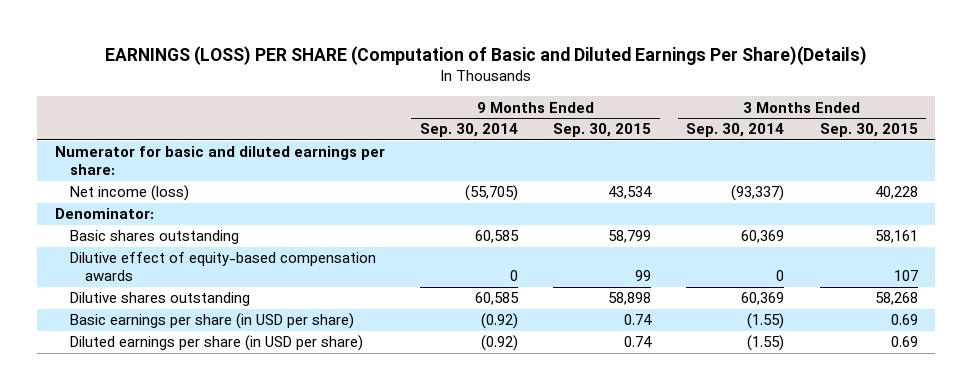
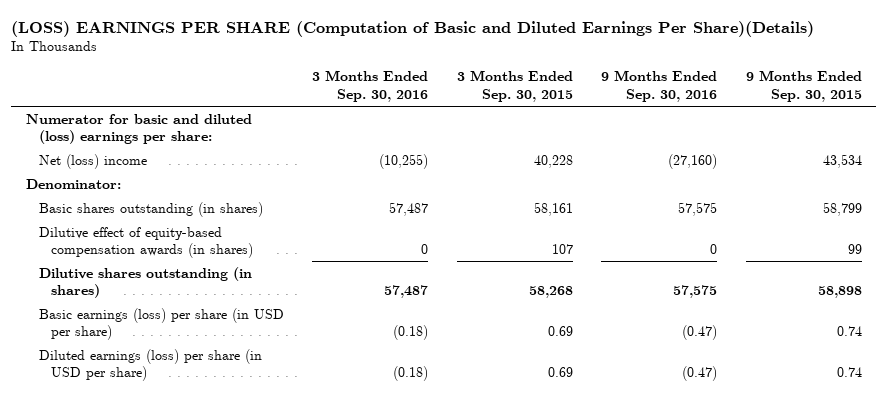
[105,45,868,65] EARNINGS (LOSS) PER SHARE (Computation of Basic and Diluted Earnings Per Share)(Details) -> [11,20,815,37] (LOSS) EARNINGS PER SHARE (Computation of Basic and Diluted Earnings Per Share)(Details)
[419,123,518,138] Sep. 30, 2014 -> none
[686,123,785,138] Sep. 30, 2014 -> none
none -> [312,70,429,102] 3 Months Ended Sep. 30, 2016
none -> [601,70,718,102] 9 Months Ended Sep. 30, 2016
[54,146,385,176] Numerator for basic and diluted earnings per share: -> [25,113,252,145] Numerator for basic and diluted (loss) earnings per share:
[69,185,189,202] Net income (loss) -> [38,153,147,169] Net (loss) income
[69,230,239,245] Basic shares outstanding -> [38,201,263,217] Basic shares outstanding (in shares)
[69,252,376,282] Dilutive effect of equity-based compensation awards -> [38,226,254,259] Dilutive effect of equity-based compensation awards (in shares)
[69,292,250,307] Dilutive shares outstanding -> [38,266,252,299] Dilutive shares outstanding (in shares)
[69,313,354,330] Basic earnings per share (in USD per share) -> [38,307,284,341] Basic earnings (loss) per share (in USD per share)
[69,335,363,352] Diluted earnings per share (in USD per share) -> [38,348,262,382] Diluted earnings (loss) per share (in USD per share)

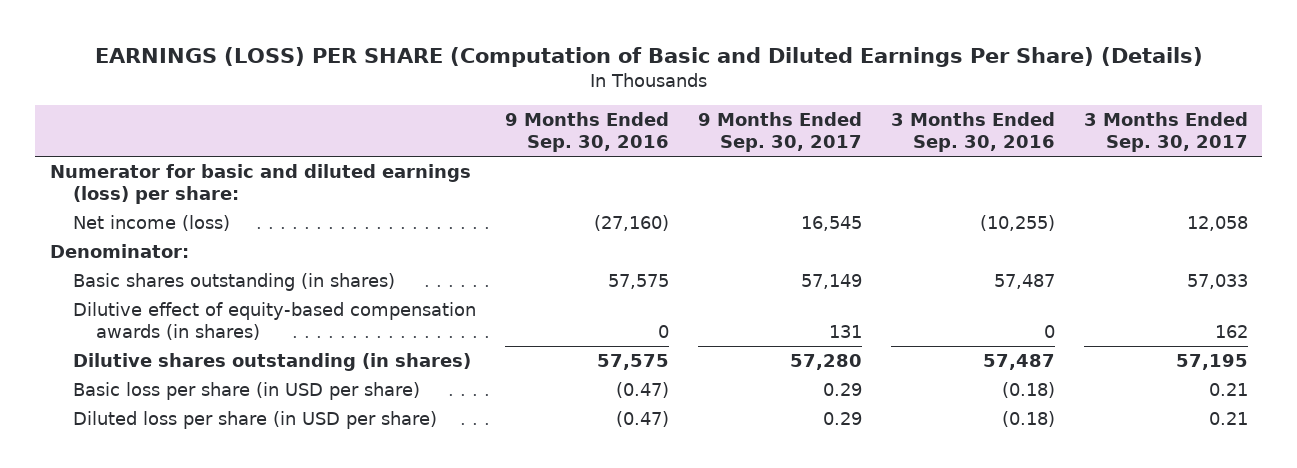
[11,20,815,37] (LOSS) EARNINGS PER SHARE (Computation of Basic and Diluted Earnings Per Share)(Details) -> [94,46,1203,67] EARNINGS (LOSS) PER SHARE (Computation of Basic and Diluted Earnings Per Share) (Details)
[456,70,573,102] 3 Months Ended Sep. 30, 2015 -> none
[745,70,862,102] 9 Months Ended Sep. 30, 2015 -> none
none -> [697,112,862,153] 9 Months Ended Sep. 30, 2017
none -> [1083,112,1248,153] 3 Months Ended Sep. 30, 2017
[25,113,252,145] Numerator for basic and diluted (loss) earnings per share: -> [49,164,471,205] Numerator for basic and diluted earnings (loss) per share:
[38,153,147,169] Net (loss) income -> [72,215,230,232] Net income (loss)
[38,307,284,341] Basic earnings (loss) per share (in USD per share) -> [72,382,420,401] Basic loss per share (in USD per share)
[38,348,262,382] Diluted earnings (loss) per share (in USD per share) -> [72,411,437,430] Diluted loss per share (in USD per share)

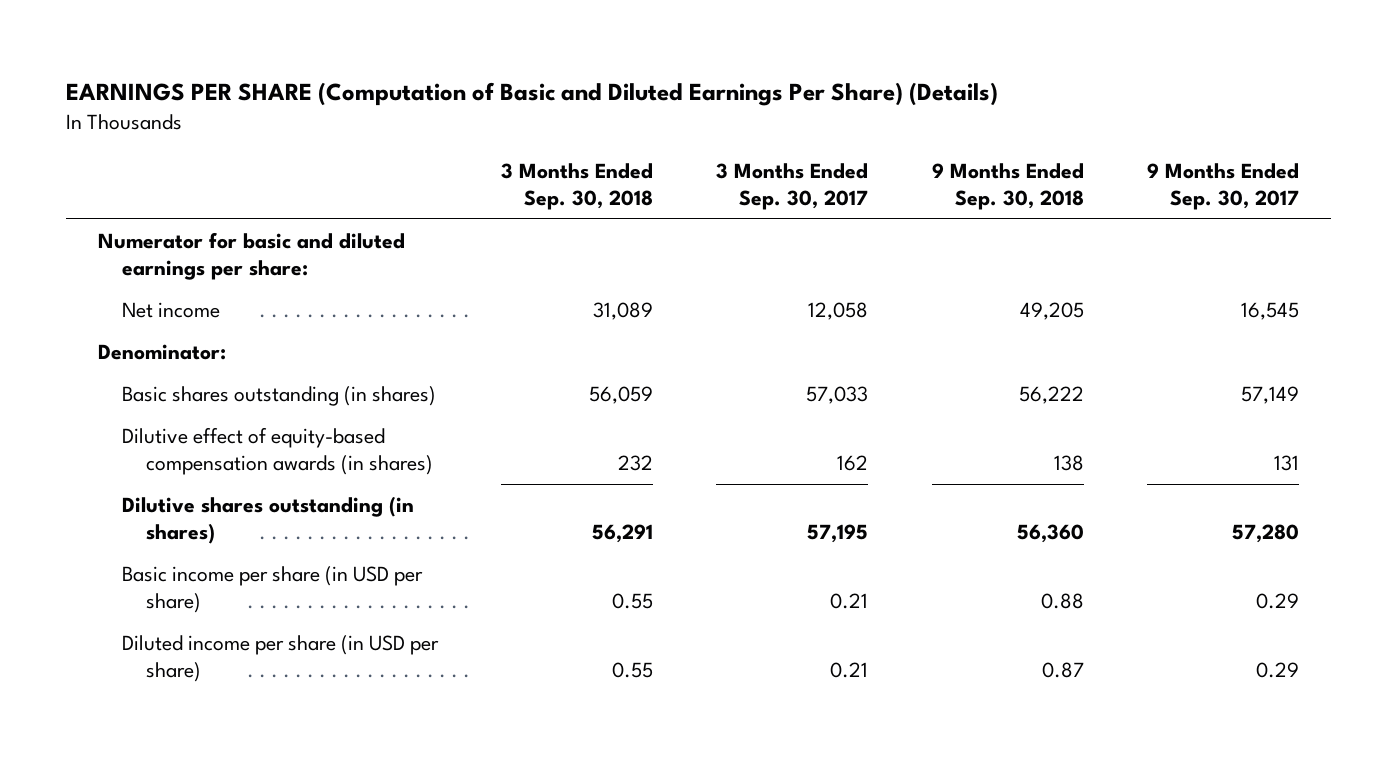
[94,46,1203,67] EARNINGS (LOSS) PER SHARE (Computation of Basic and Diluted Earnings Per Share) (Details) -> [66,81,999,106] EARNINGS PER SHARE (Computation of Basic and Diluted Earnings Per Share) (Details)
[504,112,669,153] 9 Months Ended Sep. 30, 2016 -> none
[890,112,1055,153] 3 Months Ended Sep. 30, 2016 -> none
none -> [501,162,654,211] 3 Months Ended Sep. 30, 2018
none -> [931,162,1084,211] 9 Months Ended Sep. 30, 2018
[49,164,471,205] Numerator for basic and diluted earnings (loss) per share: -> [98,231,406,281] Numerator for basic and diluted earnings per share:
[72,215,230,232] Net income (loss) -> [121,301,220,318] Net income
[72,382,420,401] Basic loss per share (in USD per share) -> [121,565,423,614] Basic income per share (in USD per share)
[72,411,437,430] Diluted loss per share (in USD per share) -> [121,634,439,683] Diluted income per share (in USD per share)

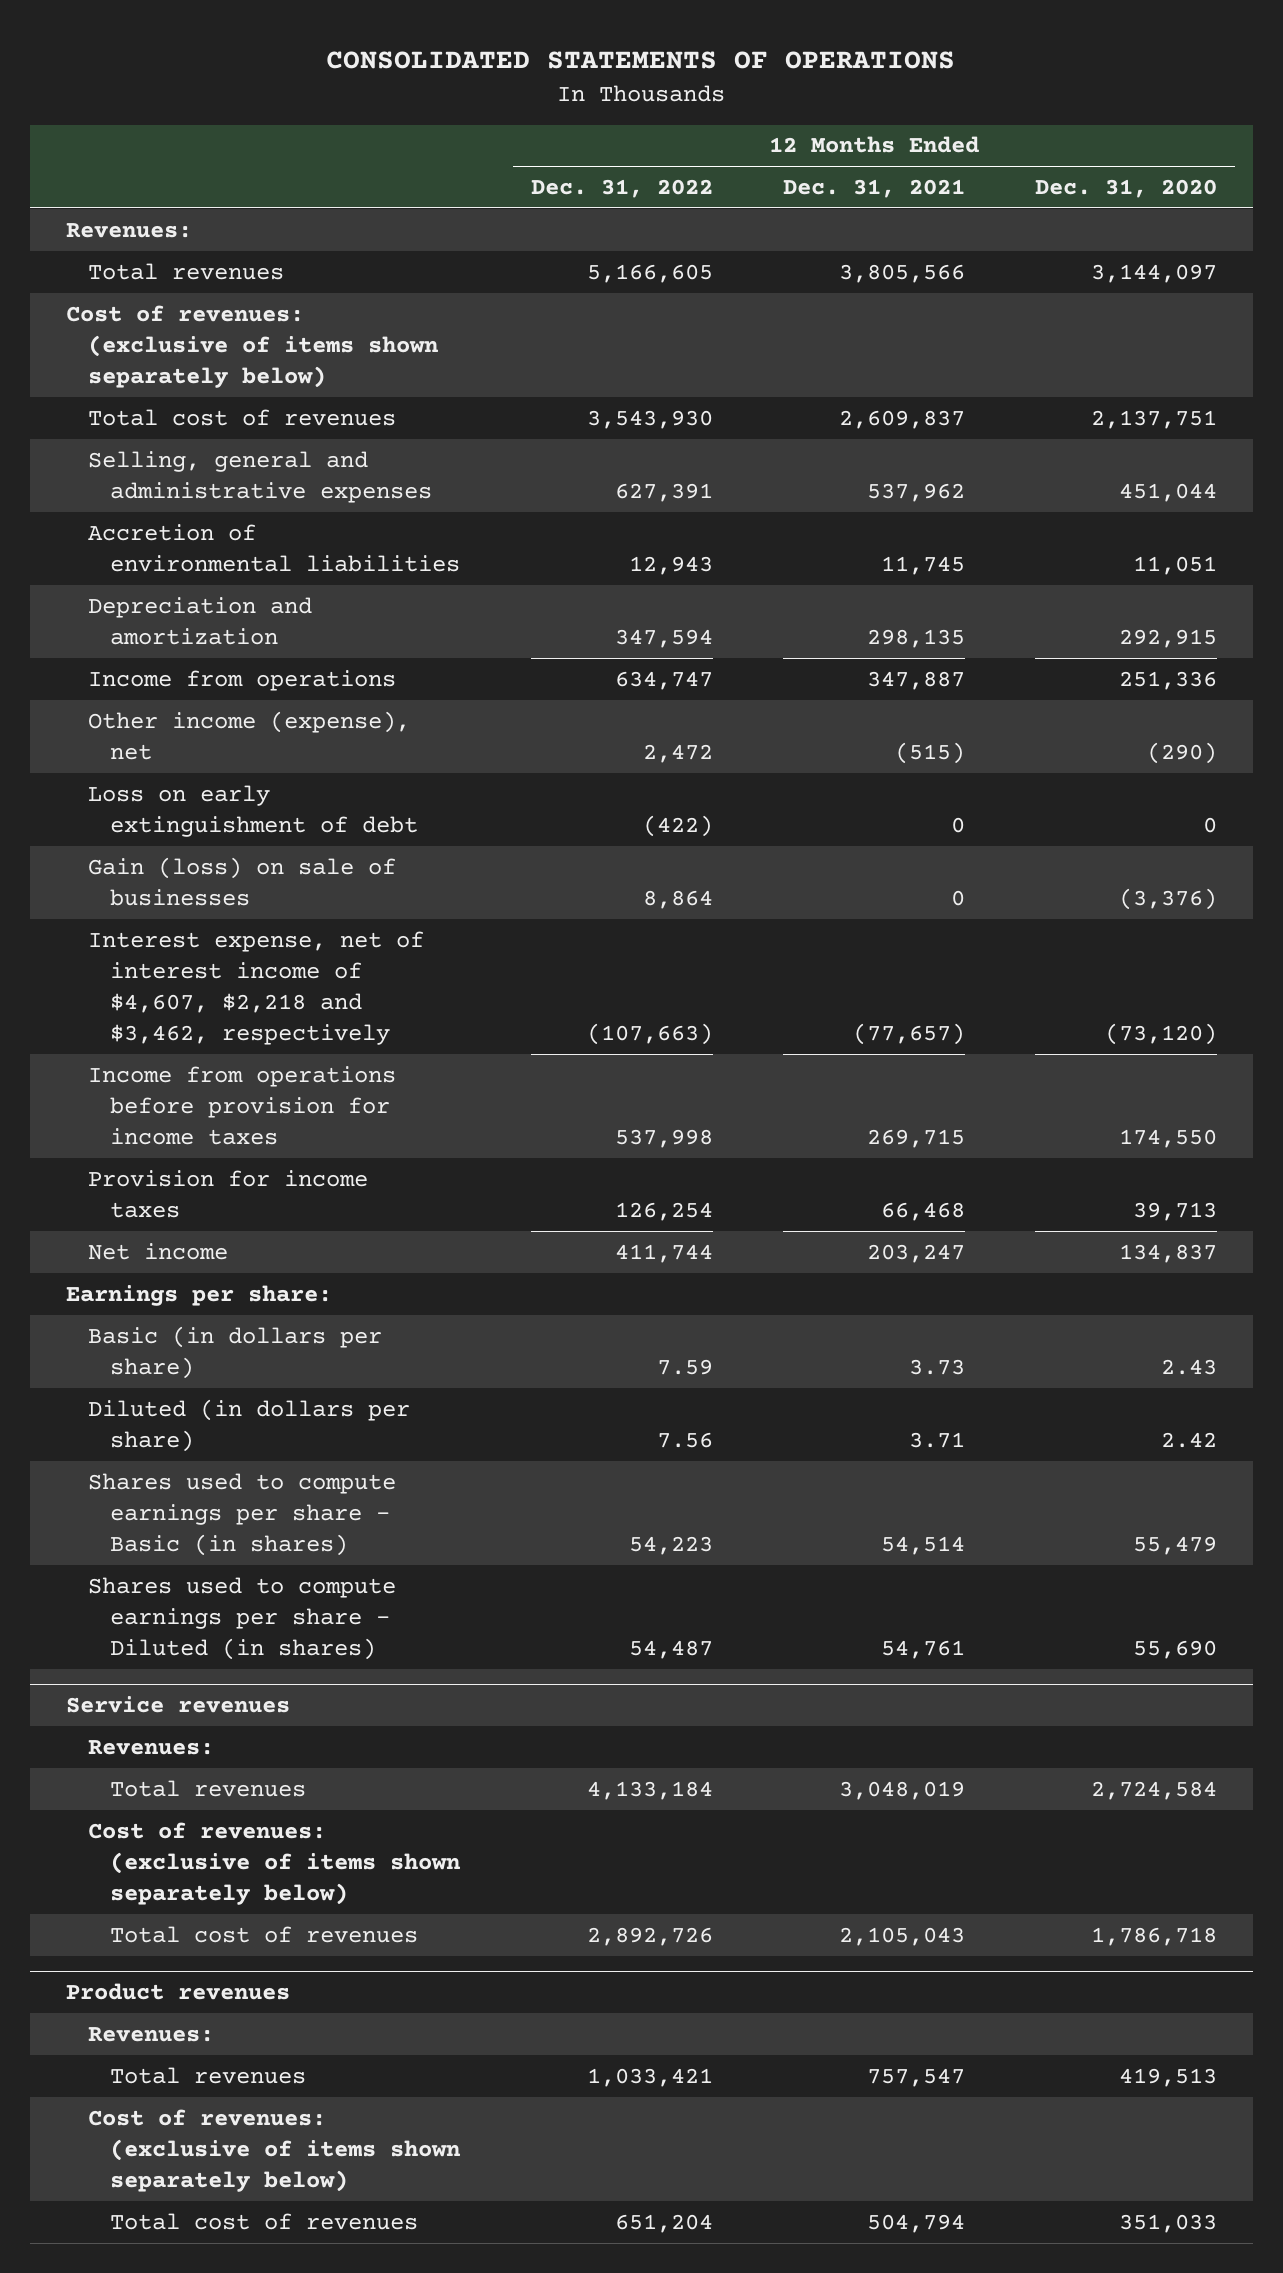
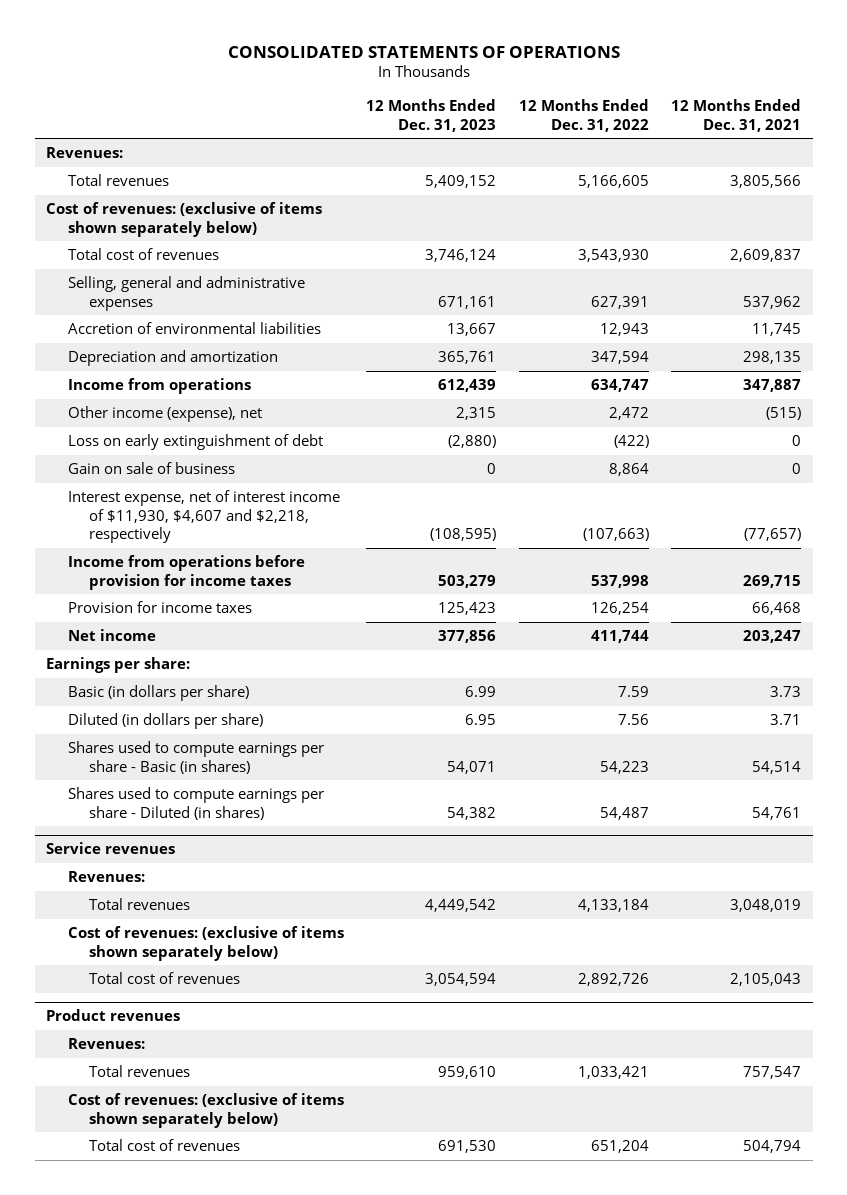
[1035,179,1218,199] Dec. 31, 2020 -> none
none -> [366,98,497,132] 12 Months Ended Dec. 31, 2023
[87,856,396,906] Gain (loss) on sale of businesses -> [67,461,235,474] Gain on sale of business
[87,930,424,1046] Interest expense, net of interest income of $4,607, $2,218 and $3,462, respectively -> [67,489,340,544] Interest expense, net of interest income of $11,930, $4,607 and $2,218, respectively

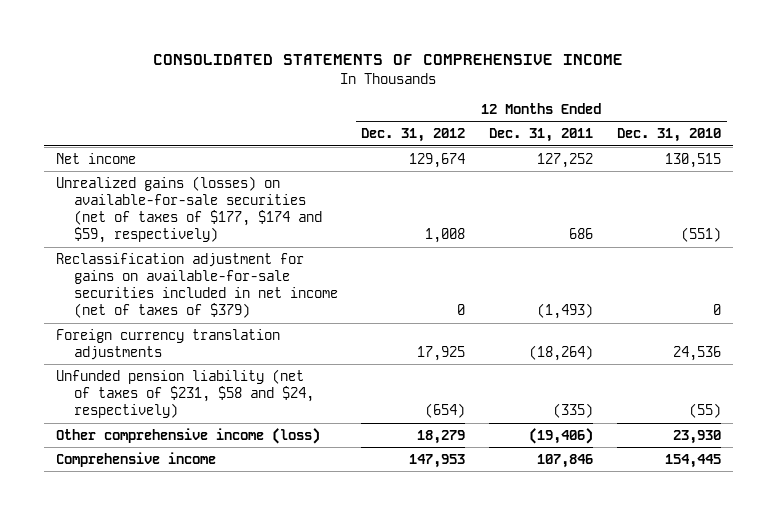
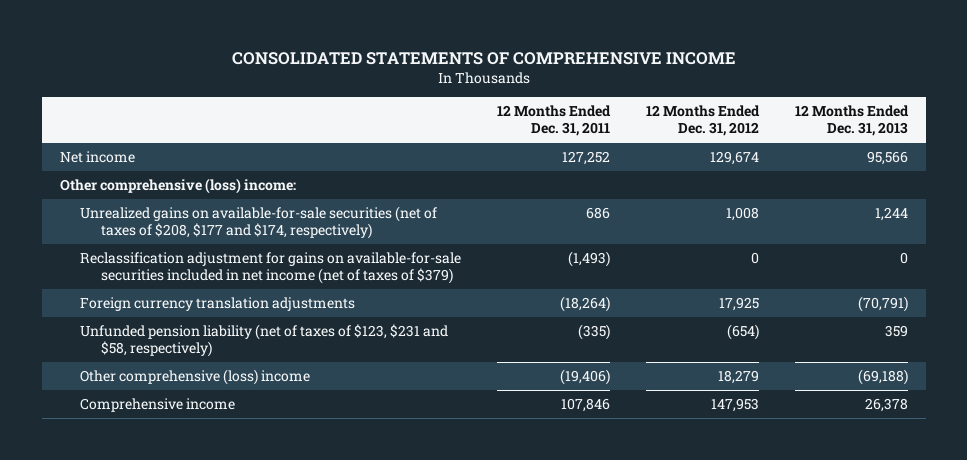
[616,128,721,143] Dec. 31, 2010 -> none
none -> [794,105,909,137] 12 Months Ended Dec. 31, 2013
none -> [59,178,296,195] Other comprehensive (loss) income:
[55,175,322,244] Unrealized gains (losses) on available-for-sale securities (net of taxes of $177, $174 and $59, respectively) -> [80,206,438,240] Unrealized gains on available-for-sale securities (net of taxes of $208, $177 and $174, respectively)
[55,368,314,419] Unfunded pension liability (net of taxes of $231, $58 and $24, respectively) -> [80,324,449,358] Unfunded pension liability (net of taxes of $123, $231 and $58, respectively)
[55,427,320,444] Other comprehensive income (loss) -> [80,369,311,386] Other comprehensive (loss) income

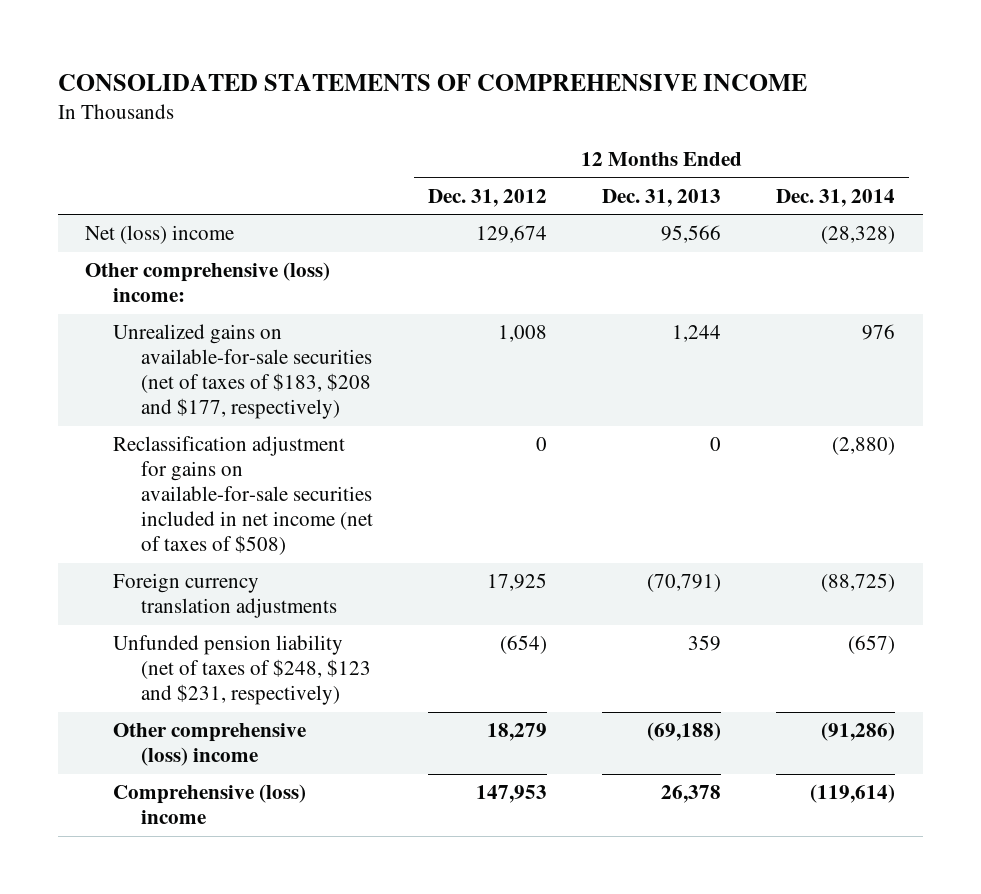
[497,105,612,137] 12 Months Ended Dec. 31, 2011 -> none
none -> [776,188,896,207] Dec. 31, 2014
[59,151,135,164] Net income -> [85,225,235,245] Net (loss) income
[80,206,438,240] Unrealized gains on available-for-sale securities (net of taxes of $208, $177 and $174, respectively) -> [113,324,373,420] Unrealized gains on available-for-sale securities (net of taxes of $183, $208 and $177, respectively)
[80,252,462,285] Reclassification adjustment for gains on available-for-sale securities included in net income (net of taxes of $379) -> [113,436,374,556] Reclassification adjustment for gains on available-for-sale securities included in net income (net of taxes of $508)
[80,324,449,358] Unfunded pension liability (net of taxes of $123, $231 and $58, respectively) -> [113,635,372,706] Unfunded pension liability (net of taxes of $248, $123 and $231, respectively)
[80,398,236,413] Comprehensive income -> [113,784,307,825] Comprehensive (loss) income

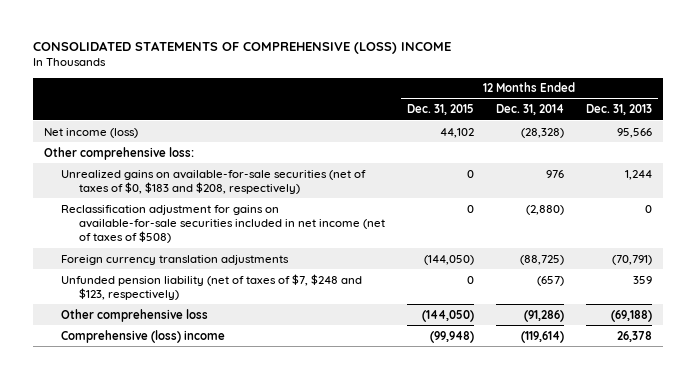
[57,73,807,91] CONSOLIDATED STATEMENTS OF COMPREHENSIVE INCOME -> [33,40,452,54] CONSOLIDATED STATEMENTS OF COMPREHENSIVE (LOSS) INCOME
[428,188,548,207] Dec. 31, 2012 -> none
none -> [406,104,474,116] Dec. 31, 2015
[85,225,235,245] Net (loss) income -> [44,127,139,138] Net income (loss)
[85,262,331,303] Other comprehensive (loss) income: -> [44,146,195,160] Other comprehensive loss:
[113,324,373,420] Unrealized gains on available-for-sale securities (net of taxes of $183, $208 and $177, respectively) -> [61,169,367,194] Unrealized gains on available-for-sale securities (net of taxes of $0, $183 and $208, respectively)
[113,635,372,706] Unfunded pension liability (net of taxes of $248, $123 and $231, respectively) -> [61,273,363,300] Unfunded pension liability (net of taxes of $7, $248 and $123, respectively)
[113,723,307,767] Other comprehensive (loss) income -> [61,308,209,322] Other comprehensive loss

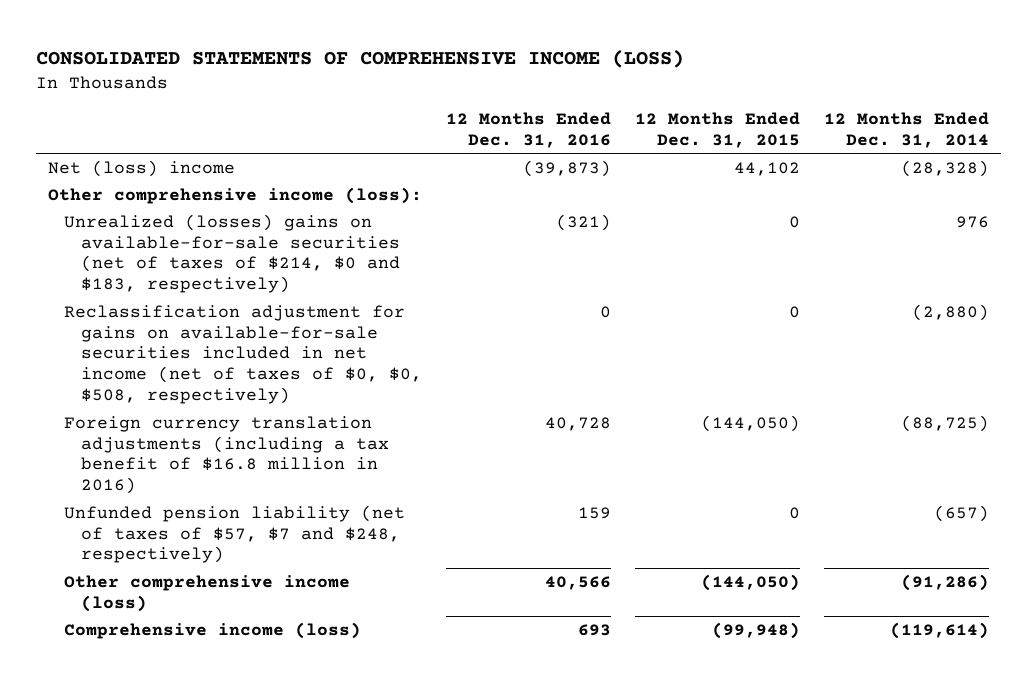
[33,40,452,54] CONSOLIDATED STATEMENTS OF COMPREHENSIVE (LOSS) INCOME -> [35,49,684,68] CONSOLIDATED STATEMENTS OF COMPREHENSIVE INCOME (LOSS)
[586,104,653,116] Dec. 31, 2013 -> none
none -> [445,112,611,149] 12 Months Ended Dec. 31, 2016
[44,127,139,138] Net income (loss) -> [47,159,235,177] Net (loss) income
[44,146,195,160] Other comprehensive loss: -> [47,186,422,204] Other comprehensive income (loss):
[61,169,367,194] Unrealized gains on available-for-sale securities (net of taxes of $0, $183 and $208, respectively) -> [64,213,400,294] Unrealized (losses) gains on available-for-sale securities (net of taxes of $214, $0 and $183, respectively)
[61,204,385,244] Reclassification adjustment for gains on available-for-sale securities included in net income (net of taxes of $508) -> [64,304,422,405] Reclassification adjustment for gains on available-for-sale securities included in net income (net of taxes of $0, $0, $508, respectively)
[61,254,290,265] Foreign currency translation adjustments -> [64,415,389,495] Foreign currency translation adjustments (including a tax benefit of $16.8 million in 2016)
[61,273,363,300] Unfunded pension liability (net of taxes of $7, $248 and $123, respectively) -> [64,504,406,564] Unfunded pension liability (net of taxes of $57, $7 and $248, respectively)
[61,308,209,322] Other comprehensive loss -> [64,574,351,612] Other comprehensive income (loss)
[61,329,226,343] Comprehensive (loss) income -> [64,621,362,639] Comprehensive income (loss)

